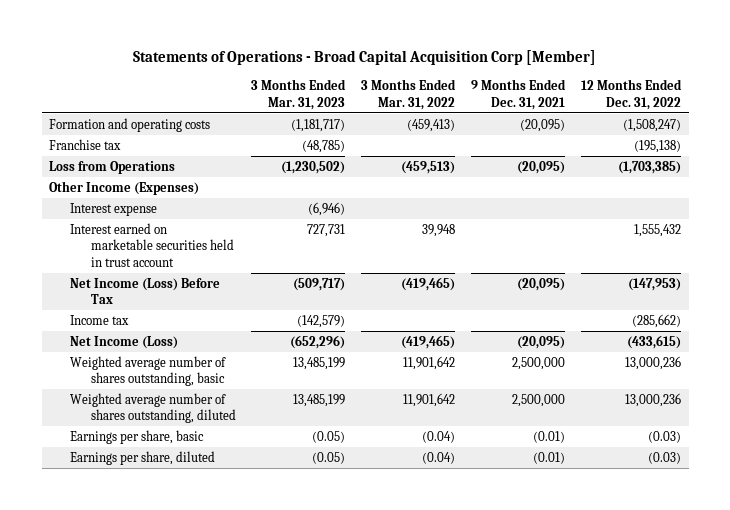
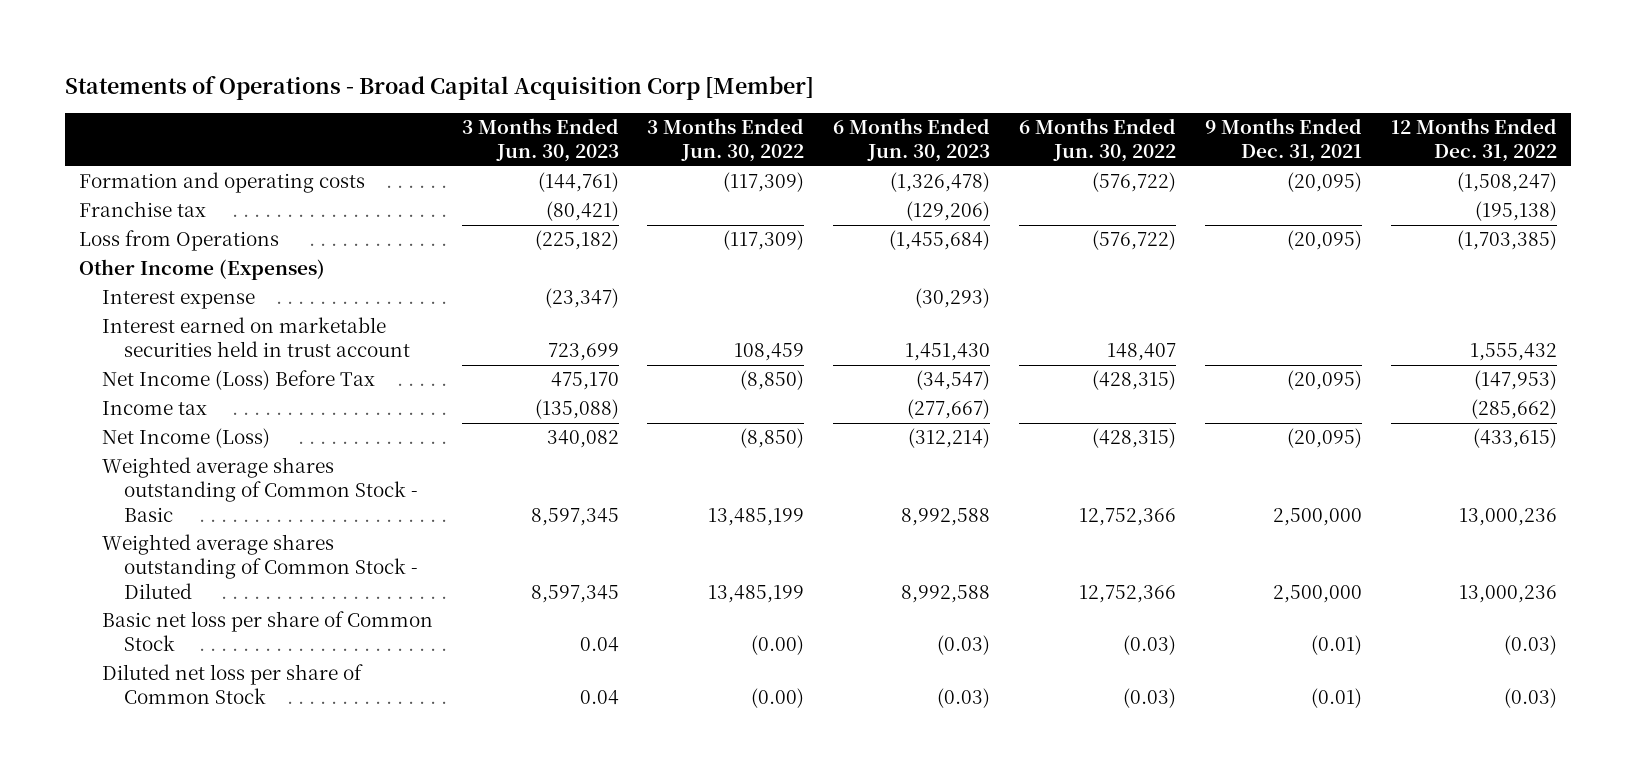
[251,79,347,110] 3 Months Ended Mar. 31, 2023 -> none
[361,79,457,110] 3 Months Ended Mar. 31, 2022 -> none
none -> [461,118,619,163] 3 Months Ended Jun. 30, 2023
none -> [647,118,805,163] 3 Months Ended Jun. 30, 2022
none -> [833,118,991,163] 6 Months Ended Jun. 30, 2023
none -> [1019,118,1177,163] 6 Months Ended Jun. 30, 2022
[70,355,227,387] Weighted average number of shares outstanding, basic -> [101,457,419,522] Weighted average shares outstanding of Common Stock - Basic
[70,392,236,424] Weighted average number of shares outstanding, diluted -> [101,534,419,599] Weighted average shares outstanding of Common Stock - Diluted
[70,429,205,444] Earnings per share, basic -> [101,611,433,652] Basic net loss per share of Common Stock
[70,450,216,465] Earnings per share, diluted -> [101,664,363,705] Diluted net loss per share of Common Stock

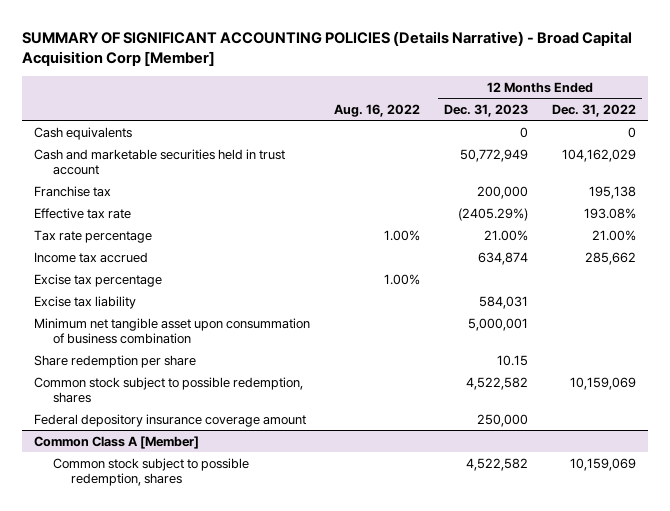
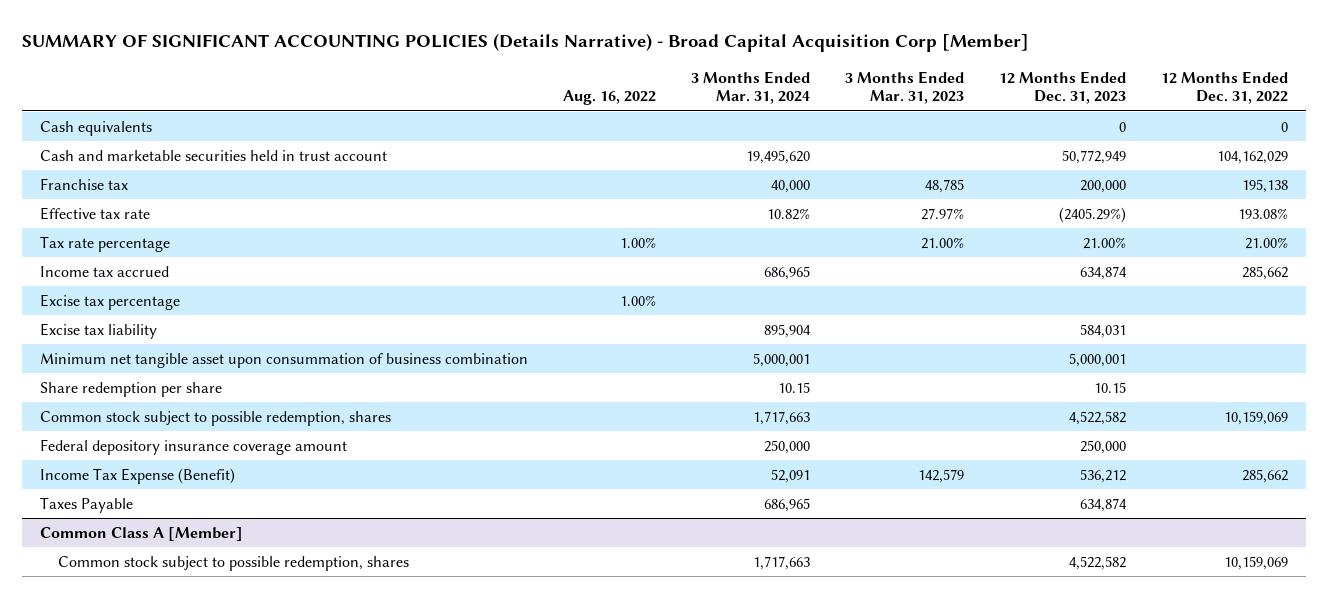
none -> [690,70,810,105] 3 Months Ended Mar. 31, 2024
none -> [844,70,964,105] 3 Months Ended Mar. 31, 2023
none -> [39,467,235,484] Income Tax Expense (Benefit)
none -> [39,496,133,513] Taxes Payable

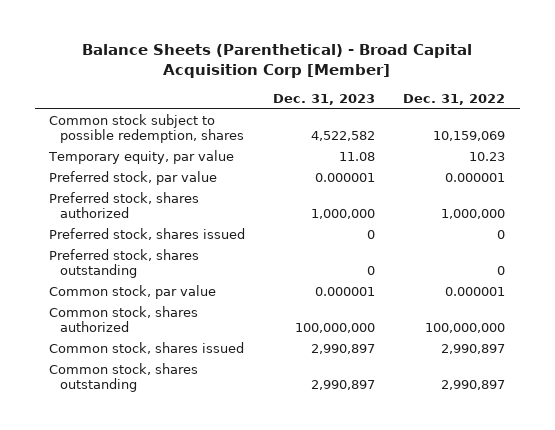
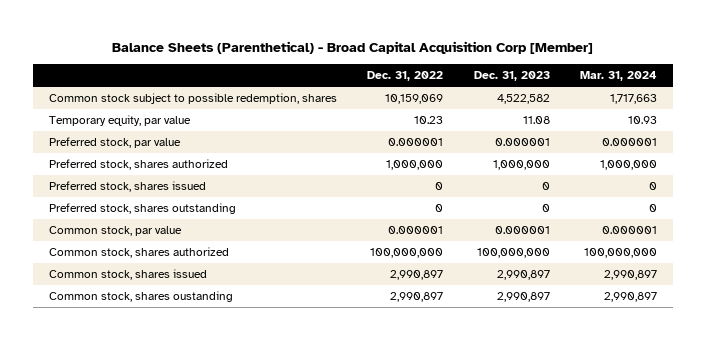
none -> [580,71,658,82] Mar. 31, 2024
[49,363,199,392] Common stock, shares outstanding -> [48,291,233,303] Common stock, shares oustanding

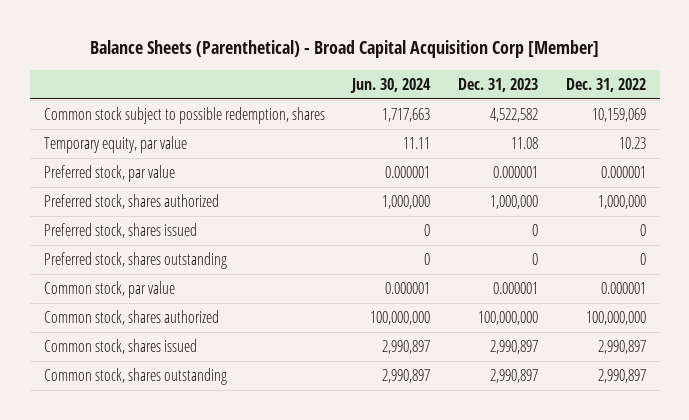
[580,71,658,82] Mar. 31, 2024 -> none
none -> [350,77,432,93] Jun. 30, 2024
[48,291,233,303] Common stock, shares oustanding -> [43,368,227,386] Common stock, shares outstanding

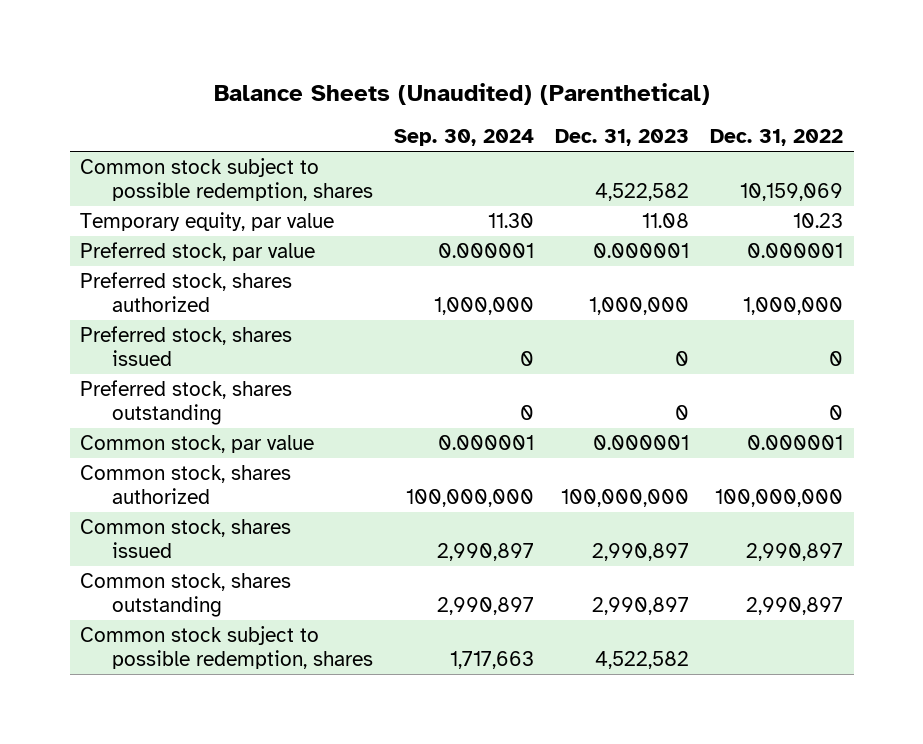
[89,39,599,58] Balance Sheets (Parenthetical) - Broad Capital Acquisition Corp [Member] -> [213,83,710,106] Balance Sheets (Unaudited) (Parenthetical)
[350,77,432,93] Jun. 30, 2024 -> none
none -> [394,129,535,147] Sep. 30, 2024
none -> [80,625,374,669] Common stock subject to possible redemption, shares

